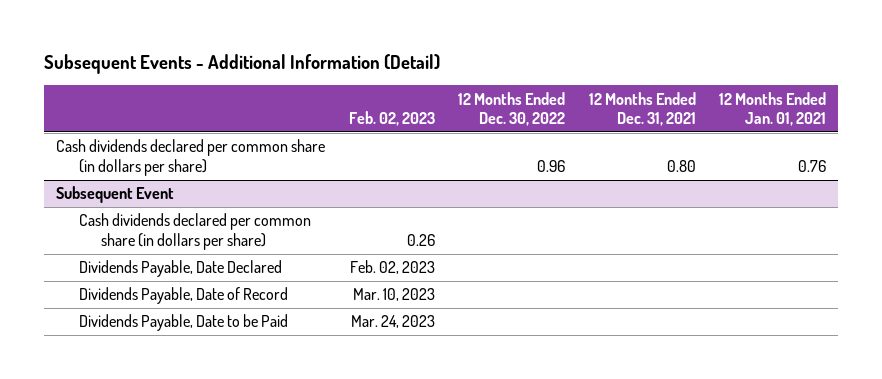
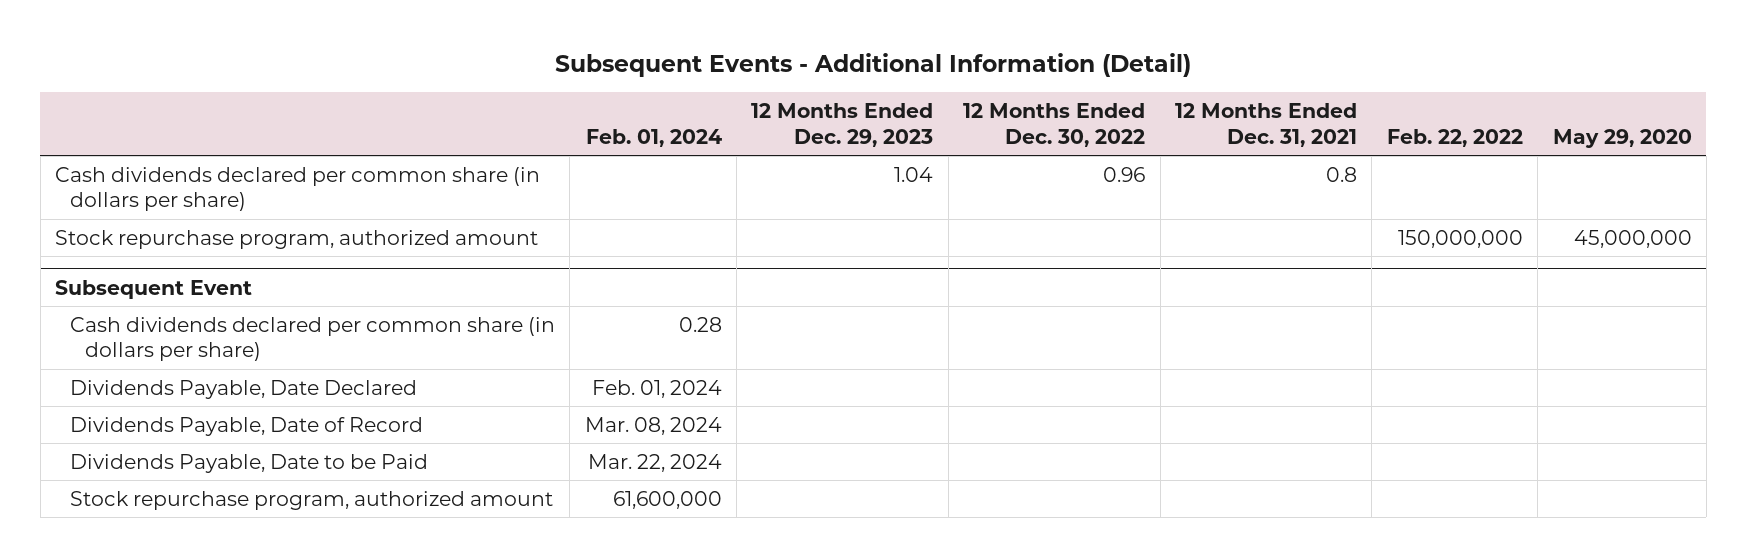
[348,111,435,127] Feb. 02, 2023 -> none
[718,91,826,127] 12 Months Ended Jan. 01, 2021 -> none
none -> [585,128,722,147] Feb. 01, 2024
none -> [751,103,934,147] 12 Months Ended Dec. 29, 2023
none -> [1386,128,1523,147] Feb. 22, 2022
none -> [1552,128,1692,148] May 29, 2020
[666,159,696,172] 0.80 -> [1326,166,1358,182] 0.8
none -> [55,229,539,249] Stock repurchase program, authorized amount
none -> [69,490,553,510] Stock repurchase program, authorized amount

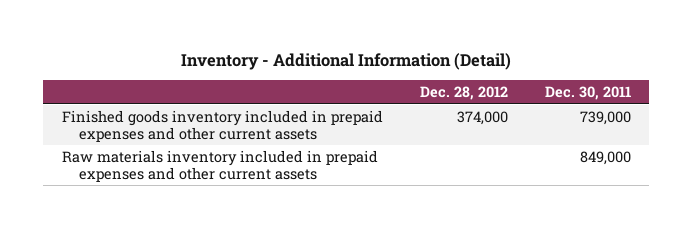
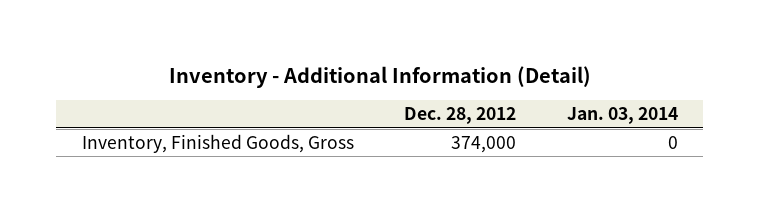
[544,86,631,101] Dec. 30, 2011 -> none
none -> [566,107,678,125] Jan. 03, 2014
[61,149,378,182] Raw materials inventory included in prepaid expenses and other current assets -> none
[61,109,383,142] Finished goods inventory included in prepaid expenses and other current assets -> [81,134,354,154] Inventory, Finished Goods, Gross

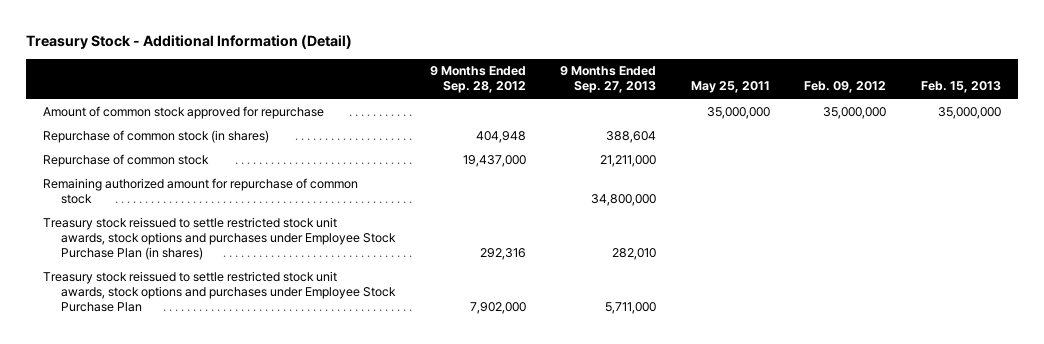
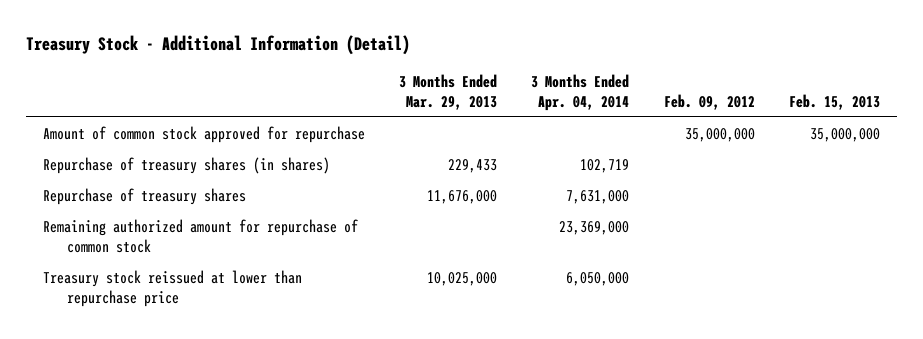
[429,66,526,94] 9 Months Ended Sep. 28, 2012 -> none
[560,66,657,94] 9 Months Ended Sep. 27, 2013 -> none
[690,81,770,94] May 25, 2011 -> none
none -> [399,73,498,110] 3 Months Ended Mar. 29, 2013
none -> [531,73,630,111] 3 Months Ended Apr. 04, 2014
[43,129,270,143] Repurchase of common stock (in shares) -> [43,156,331,174] Repurchase of treasury shares (in shares)
[43,153,210,167] Repurchase of common stock -> [43,187,247,205] Repurchase of treasury shares
[43,216,397,260] Treasury stock reissued to settle restricted stock unit awards, stock options and purchases under Employee Stock Purchase Plan (in shares) -> none
[43,270,397,312] Treasury stock reissued to settle restricted stock unit awards, stock options and purchases under Employee Stock Purchase Plan -> none
none -> [43,269,303,307] Treasury stock reissued at lower than repurchase price

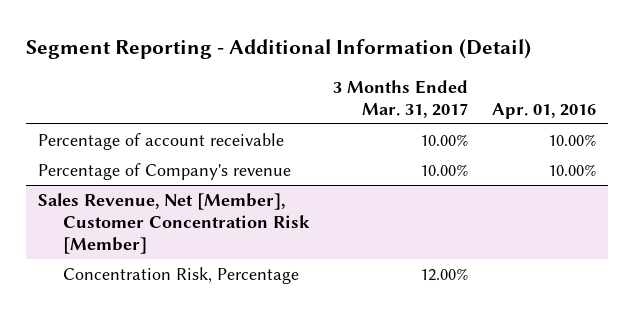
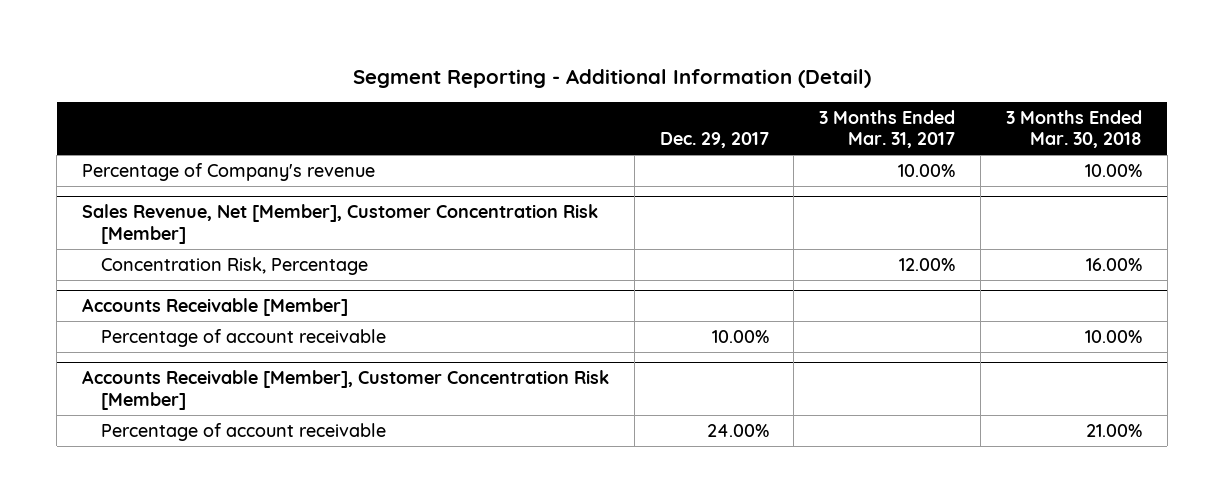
[492,102,597,119] Apr. 01, 2016 -> none
none -> [659,132,769,149] Dec. 29, 2017
none -> [1005,109,1142,149] 3 Months Ended Mar. 30, 2018
[37,132,284,150] Percentage of account receivable -> none
none -> [81,298,348,317] Accounts Receivable [Member]
none -> [100,328,386,347] Percentage of account receivable
none -> [81,370,609,410] Accounts Receivable [Member], Customer Concentration Risk [Member]
none -> [100,422,386,441] Percentage of account receivable

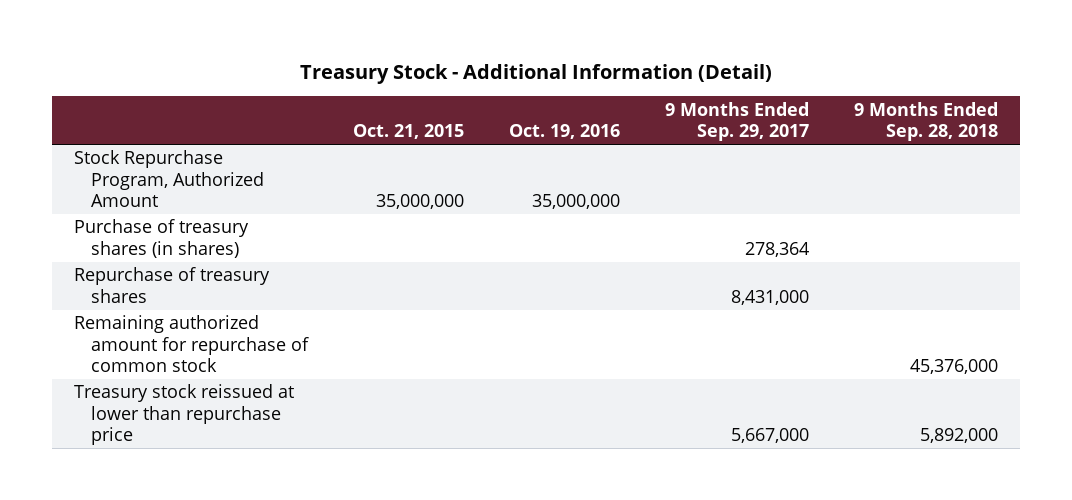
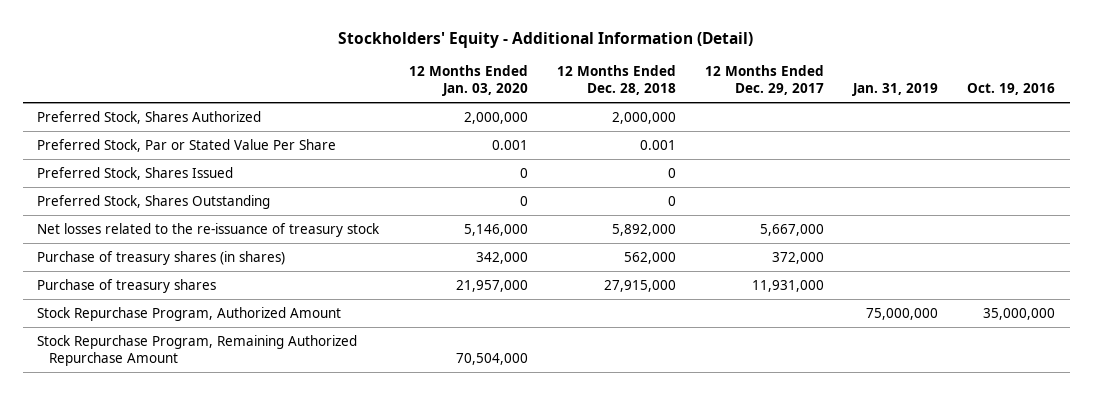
[299,63,772,84] Treasury Stock - Additional Information (Detail) -> [338,31,754,48] Stockholders' Equity - Additional Information (Detail)
[352,124,464,140] Oct. 21, 2015 -> none
[664,101,809,142] 9 Months Ended Sep. 29, 2017 -> none
[853,101,998,142] 9 Months Ended Sep. 28, 2018 -> none
none -> [408,64,528,97] 12 Months Ended Jan. 03, 2020
none -> [556,64,676,96] 12 Months Ended Dec. 28, 2018
none -> [704,64,824,96] 12 Months Ended Dec. 29, 2017
none -> [852,83,939,97] Jan. 31, 2019
none -> [37,110,262,124] Preferred Stock, Shares Authorized
none -> [37,138,337,152] Preferred Stock, Par or Stated Value Per Share
none -> [37,166,234,180] Preferred Stock, Shares Issued
none -> [37,194,271,209] Preferred Stock, Shares Outstanding
none -> [37,222,381,237] Net losses related to the re-issuance of treasury stock
[74,384,295,446] Treasury stock reissued at lower than repurchase price -> none
[74,267,271,303] Repurchase of treasury shares -> [37,278,217,293] Purchase of treasury shares
[74,150,264,208] Stock Repurchase Program, Authorized Amount -> [37,306,342,321] Stock Repurchase Program, Authorized Amount
[74,315,309,373] Remaining authorized amount for repurchase of common stock -> [37,334,358,367] Stock Repurchase Program, Remaining Authorized Repurchase Amount

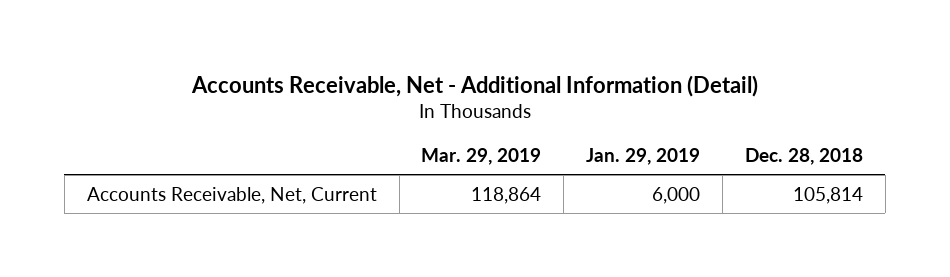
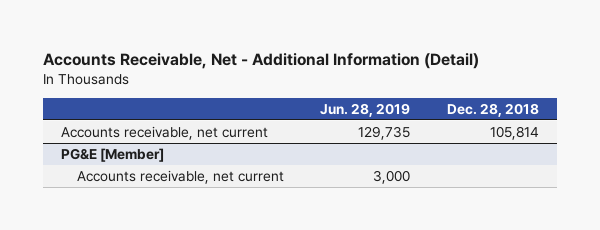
[421,148,542,166] Mar. 29, 2019 -> none
[586,148,701,166] Jan. 29, 2019 -> none
none -> [320,102,411,117] Jun. 28, 2019
[86,186,377,204] Accounts Receivable, Net, Current -> [61,125,269,140] Accounts receivable, net current
none -> [61,147,165,162] PG&E [Member]
none -> [76,169,284,184] Accounts receivable, net current

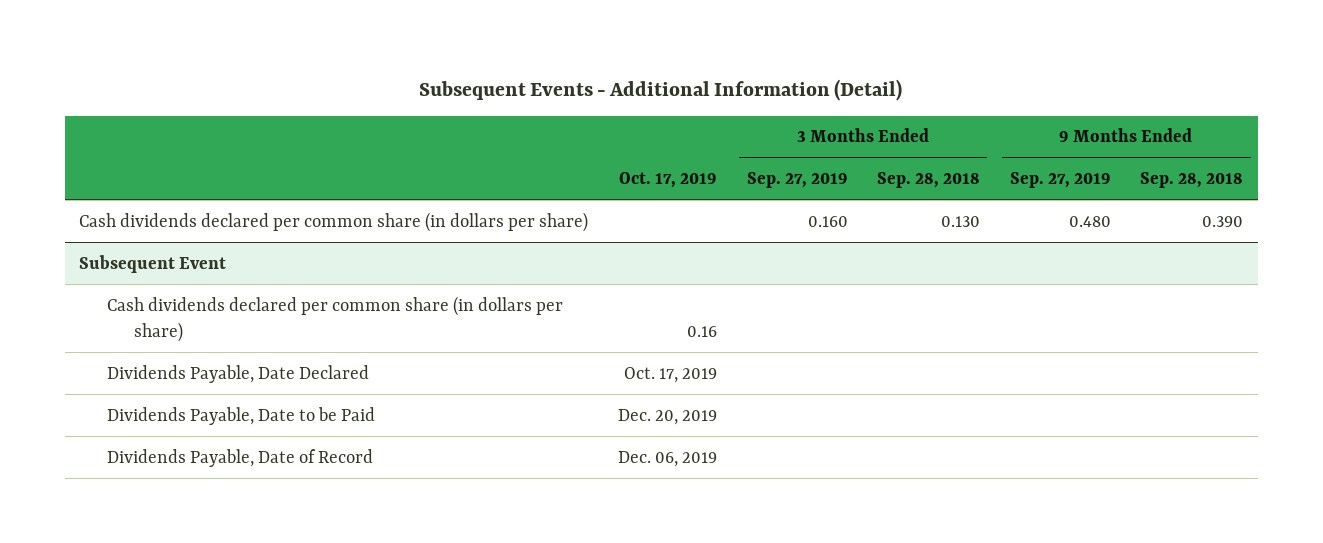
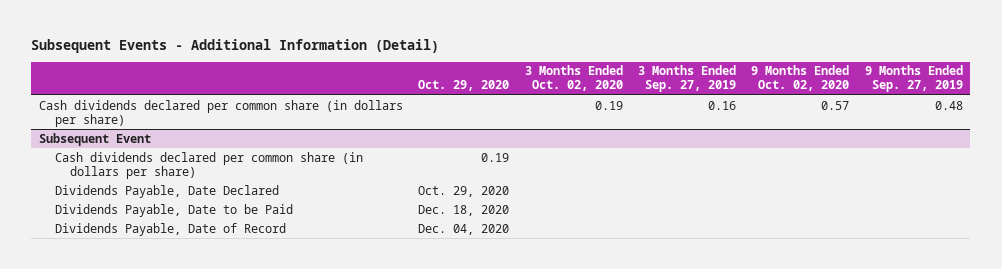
[618,172,717,189] Oct. 17, 2019 -> none
[877,172,981,189] Sep. 28, 2018 -> none
[1140,172,1244,189] Sep. 28, 2018 -> none
none -> [418,80,510,92] Oct. 29, 2020
none -> [524,65,623,92] 3 Months Ended Oct. 02, 2020
none -> [751,65,850,92] 9 Months Ended Oct. 02, 2020
[807,215,848,227] 0.160 -> [707,100,736,110] 0.16
[1068,215,1111,227] 0.480 -> [934,100,963,110] 0.48

